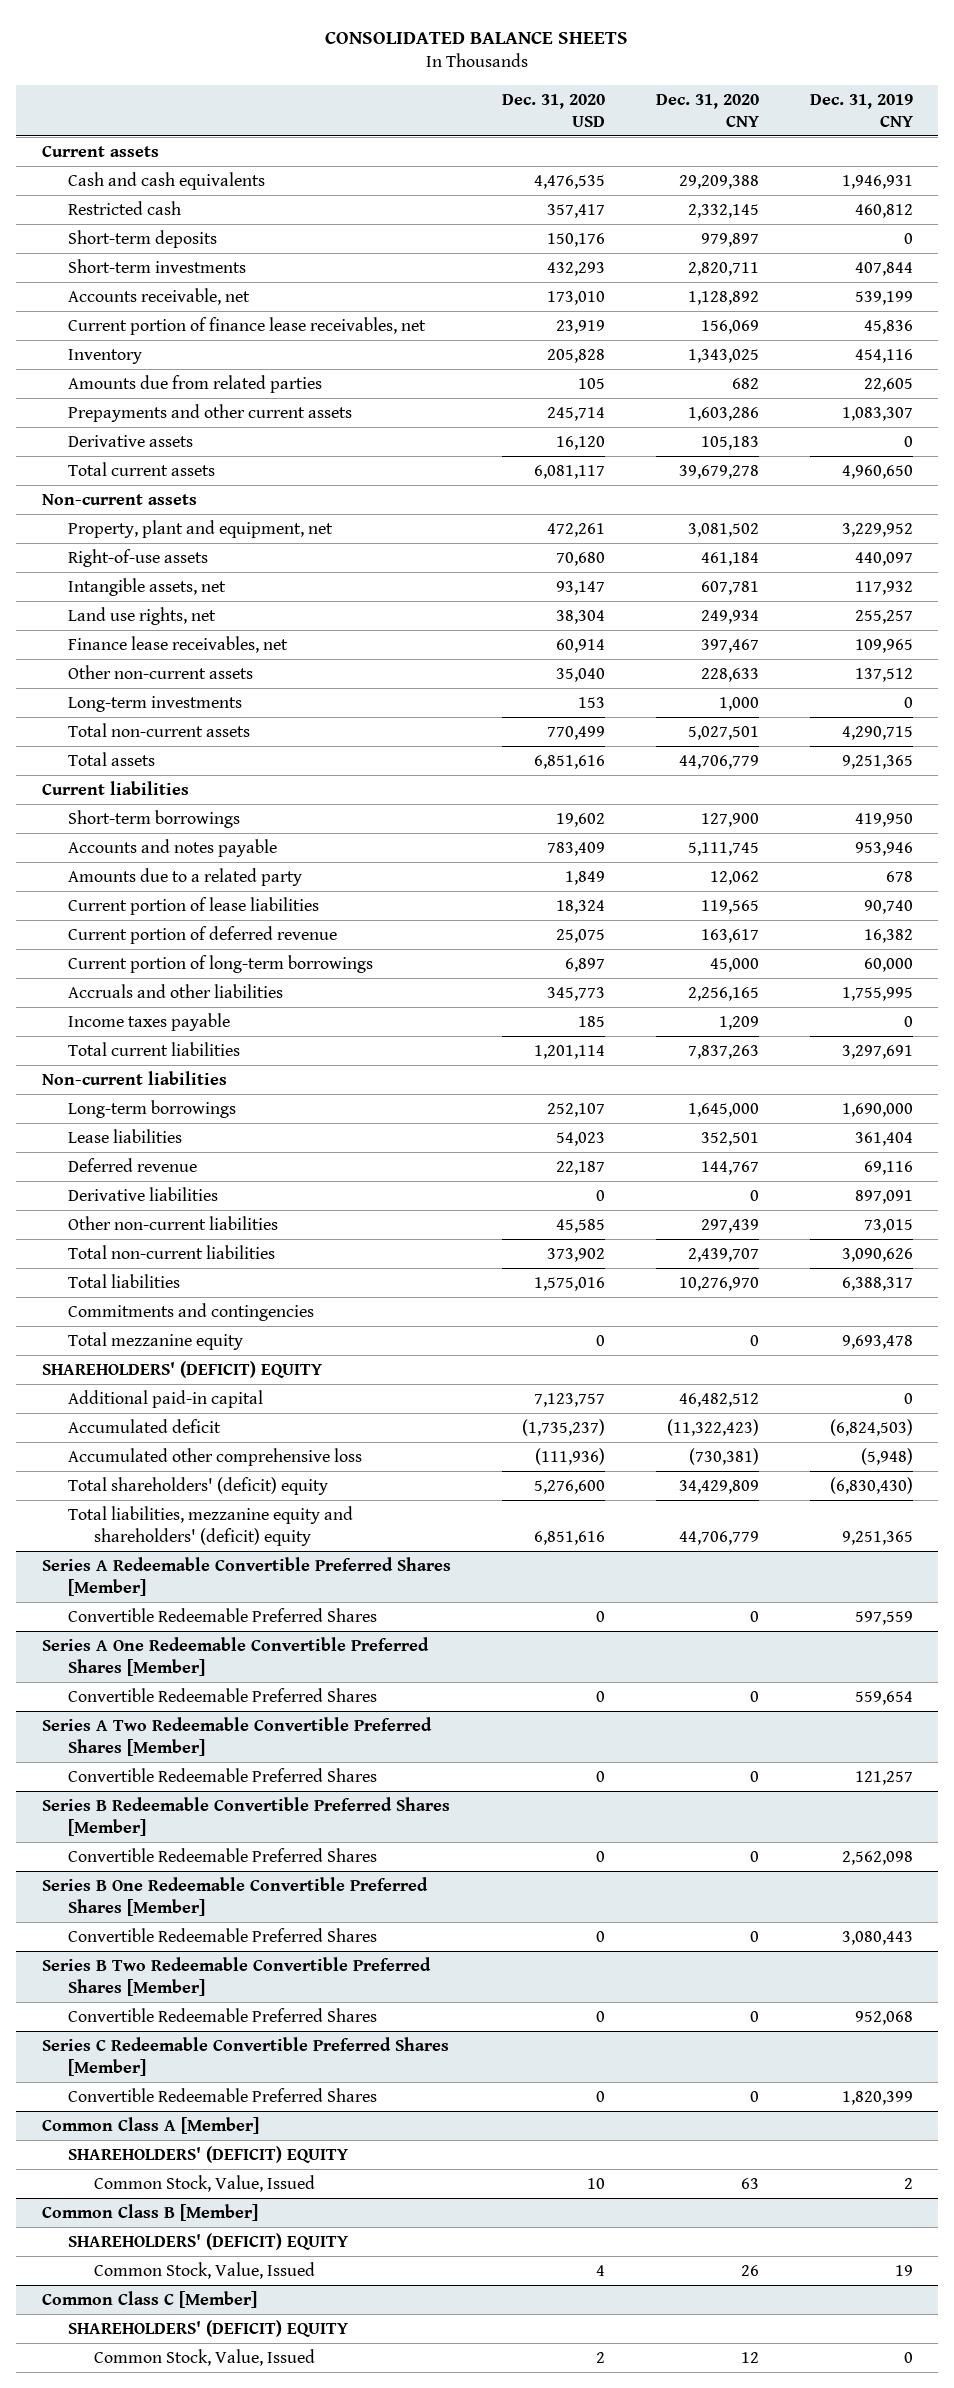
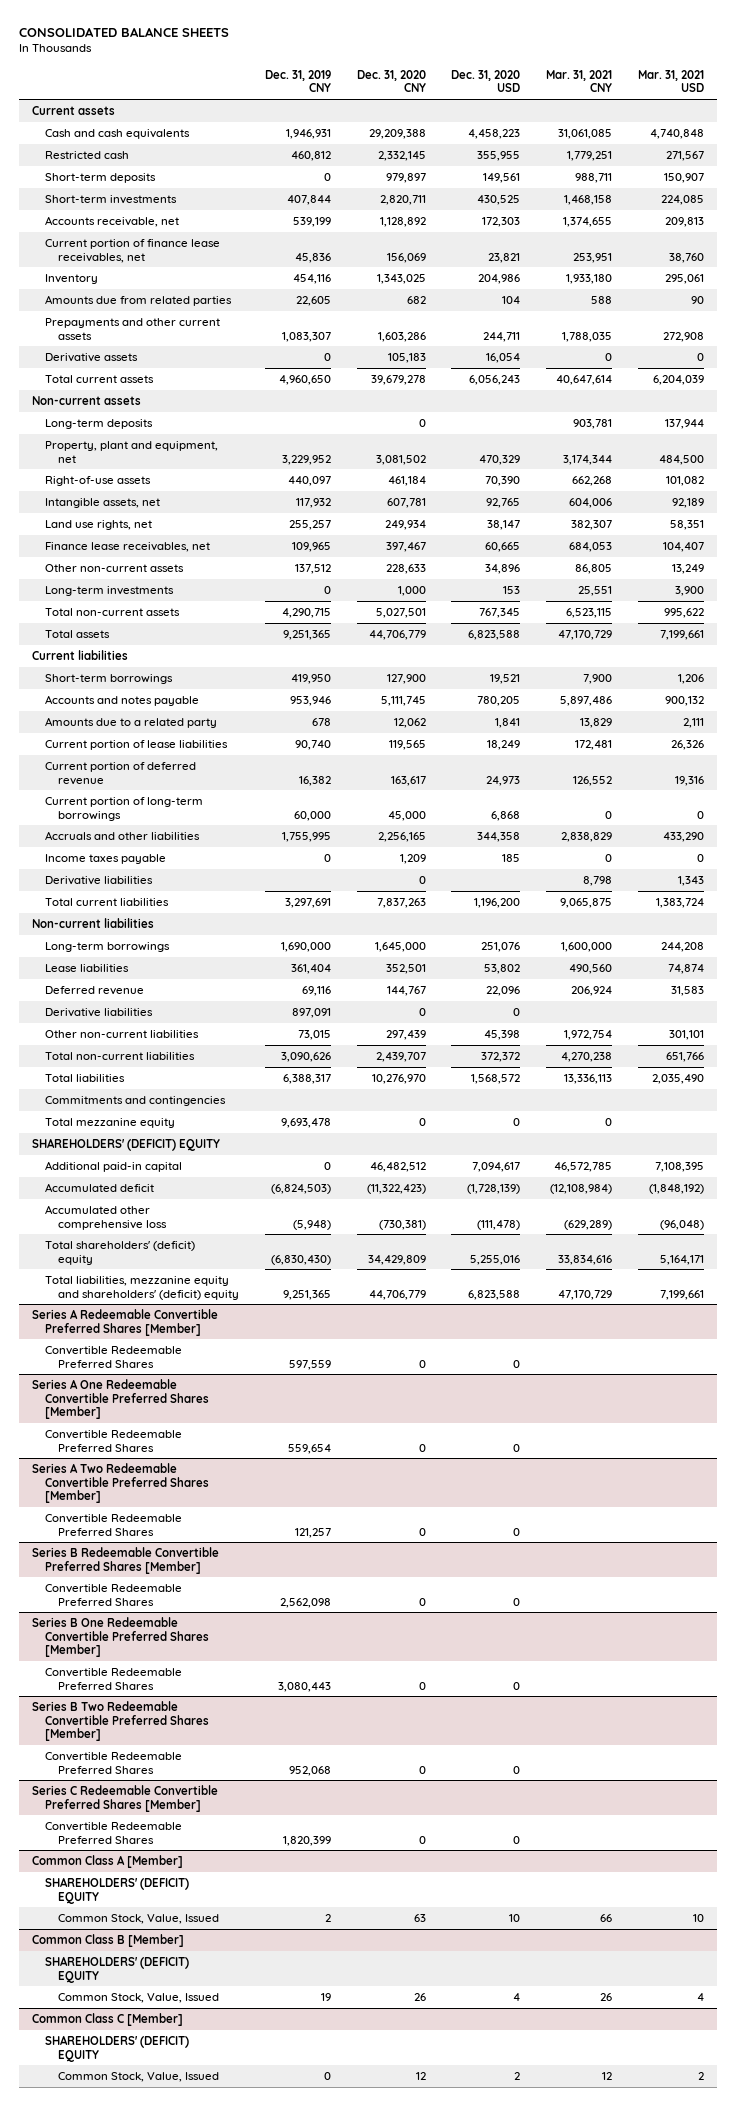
none -> [546,69,613,93] Mar. 31, 2021 CNY
none -> [637,69,704,93] Mar. 31, 2021 USD
[533,175,605,190] 4,476,535 -> [468,128,521,139] 4,458,223
[546,204,605,219] 357,417 -> [477,150,521,161] 355,955
[546,233,605,248] 150,176 -> [483,172,521,183] 149,561
[546,262,605,277] 432,293 -> [477,194,521,205] 430,525
[546,291,605,306] 173,010 -> [482,216,521,227] 172,303
[555,320,605,335] 23,919 -> [488,252,521,263] 23,821
[546,349,605,364] 205,828 -> [478,273,521,284] 204,986
[577,378,605,390] 105 -> [502,295,521,304] 104
[546,407,605,422] 245,714 -> [483,331,521,342] 244,711
[555,436,605,451] 16,120 -> [486,352,521,363] 16,054
[533,465,605,480] 6,081,117 -> [469,374,521,385] 6,056,243
none -> [45,418,154,429] Long-term deposits
[546,523,605,538] 472,261 -> [479,454,521,465] 470,329
[555,552,605,567] 70,680 -> [485,475,521,486] 70,390
[555,581,605,596] 93,147 -> [486,497,521,508] 92,765
[555,610,605,625] 38,304 -> [487,519,521,530] 38,147
[555,639,605,654] 60,914 -> [485,541,521,552] 60,665
[555,668,605,683] 35,040 -> [485,563,521,574] 34,896
[546,726,605,741] 770,499 -> [479,607,521,618] 767,345
[533,755,605,770] 6,851,616 -> [468,629,521,640] 6,823,588
[555,813,605,828] 19,602 -> [490,673,521,684] 19,521
[546,842,605,857] 783,409 -> [477,695,521,706] 780,205
[564,871,605,886] 1,849 -> [495,717,521,728] 1,841
[555,900,605,915] 18,324 -> [487,739,521,750] 18,249
[555,929,605,944] 25,075 -> [486,775,521,786] 24,973
[564,958,605,973] 6,897 -> [491,810,521,821] 6,868
[546,987,605,1002] 345,773 -> [477,831,521,842] 344,358
none -> [45,875,154,885] Derivative liabilities
[533,1045,605,1060] 1,201,114 -> [474,897,521,908] 1,196,200
[546,1103,605,1118] 252,107 -> [481,941,521,952] 251,076
[555,1132,605,1147] 54,023 -> [484,963,521,974] 53,802
[555,1161,605,1176] 22,187 -> [486,985,521,996] 22,096
[555,1219,605,1234] 45,585 -> [484,1029,521,1040] 45,398
[546,1248,605,1263] 373,902 -> [481,1051,521,1062] 372,372
[533,1277,605,1292] 1,575,016 -> [471,1073,521,1084] 1,568,572
[533,1393,605,1408] 7,123,757 -> [472,1161,521,1172] 7,094,617
[521,1419,605,1437] (1,735,237) -> [467,1183,521,1194] (1,728,139)
[534,1448,605,1466] (111,936) -> [477,1219,521,1230] (111,478)
[533,1480,605,1495] 5,276,600 -> [470,1254,521,1265] 5,255,016
[533,1530,605,1545] 6,851,616 -> [468,1289,521,1300] 6,823,588

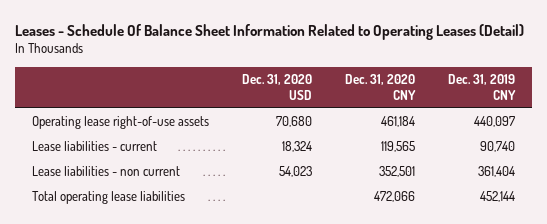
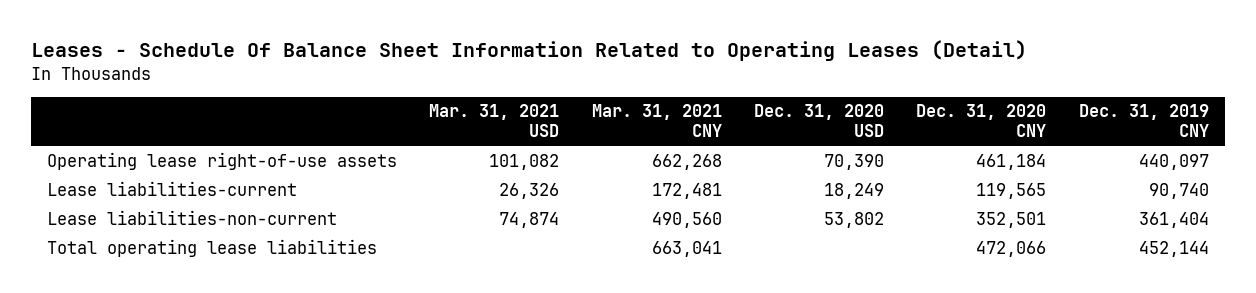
none -> [429,104,560,138] Mar. 31, 2021 USD
none -> [591,104,722,138] Mar. 31, 2021 CNY
[275,116,312,128] 70,680 -> [823,153,884,170] 70,390
[31,141,157,152] Lease liabilities - current -> [46,180,297,196] Lease liabilities-current
[281,141,312,153] 18,324 -> [823,182,884,199] 18,249
[31,166,180,177] Lease liabilities - non current -> [46,209,337,225] Lease liabilities-non-current
[278,166,312,178] 54,023 -> [823,211,884,228] 53,802

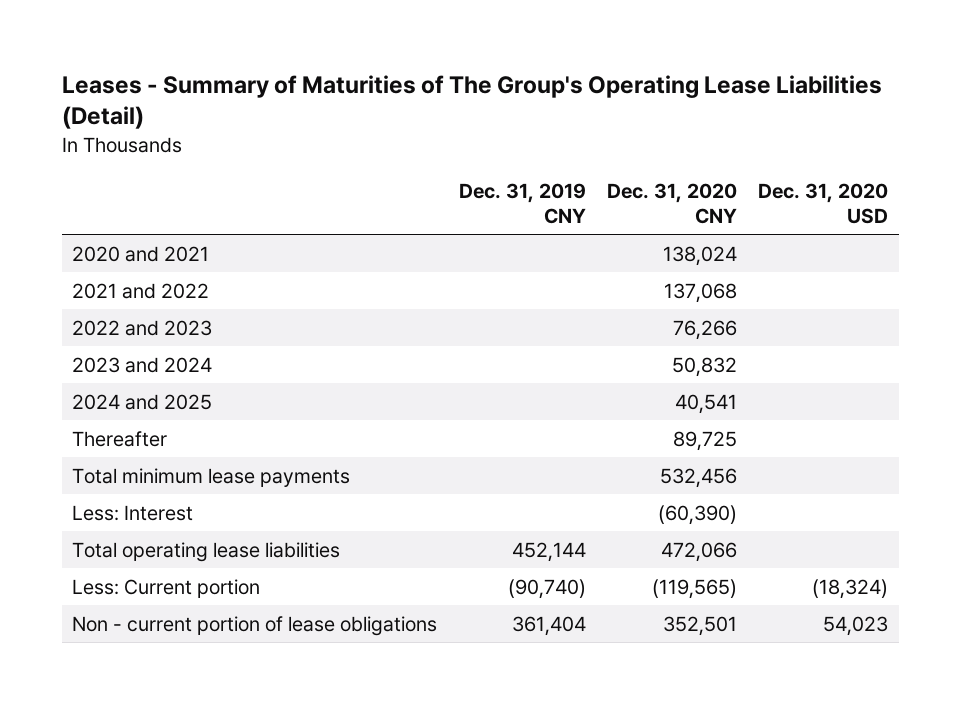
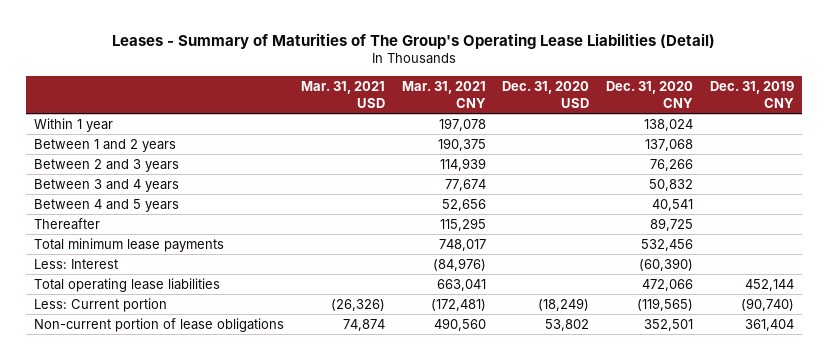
none -> [300,80,385,108] Mar. 31, 2021 USD
none -> [401,80,486,108] Mar. 31, 2021 CNY
[72,245,210,262] 2020 and 2021 -> [34,117,114,132] Within 1 year
[72,282,210,299] 2021 and 2022 -> [34,138,177,152] Between 1 and 2 years
[72,319,213,336] 2022 and 2023 -> [34,158,180,172] Between 2 and 3 years
[72,356,213,373] 2023 and 2024 -> [34,178,180,192] Between 3 and 4 years
[72,393,213,410] 2024 and 2025 -> [34,198,180,212] Between 4 and 5 years
[812,578,889,599] (18,324) -> [538,297,590,311] (18,249)
[72,615,438,636] Non - current portion of lease obligations -> [34,317,285,332] Non-current portion of lease obligations
[823,615,889,636] 54,023 -> [545,318,590,331] 53,802

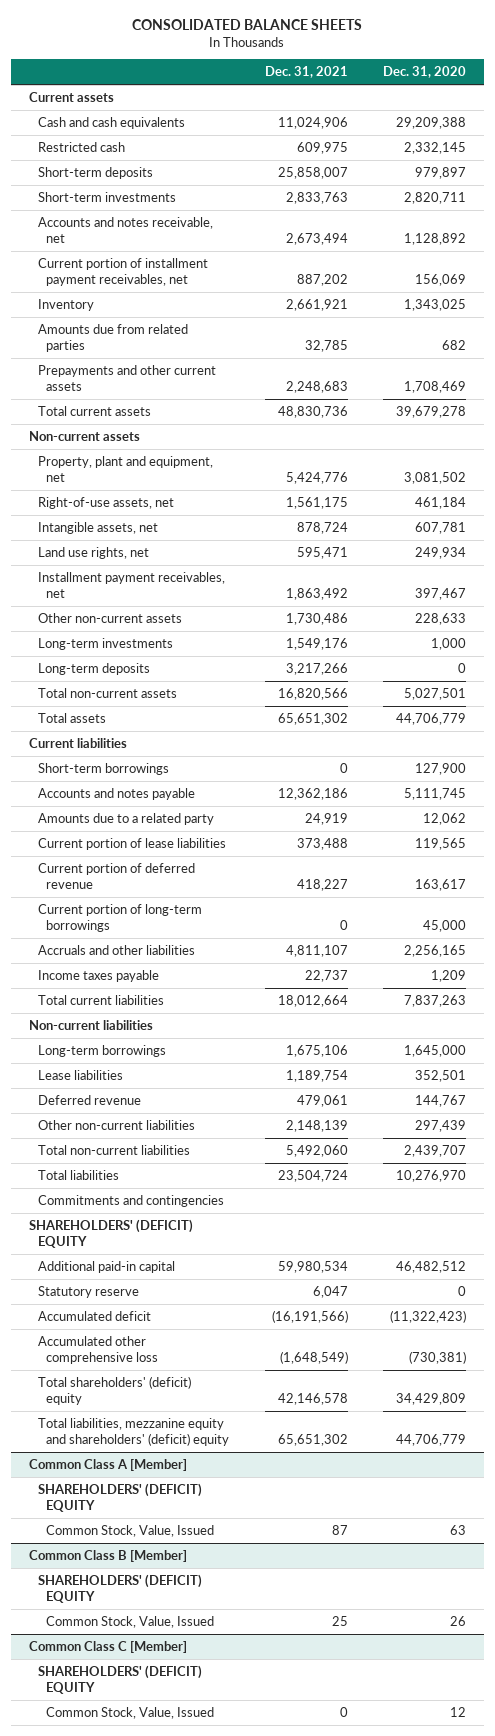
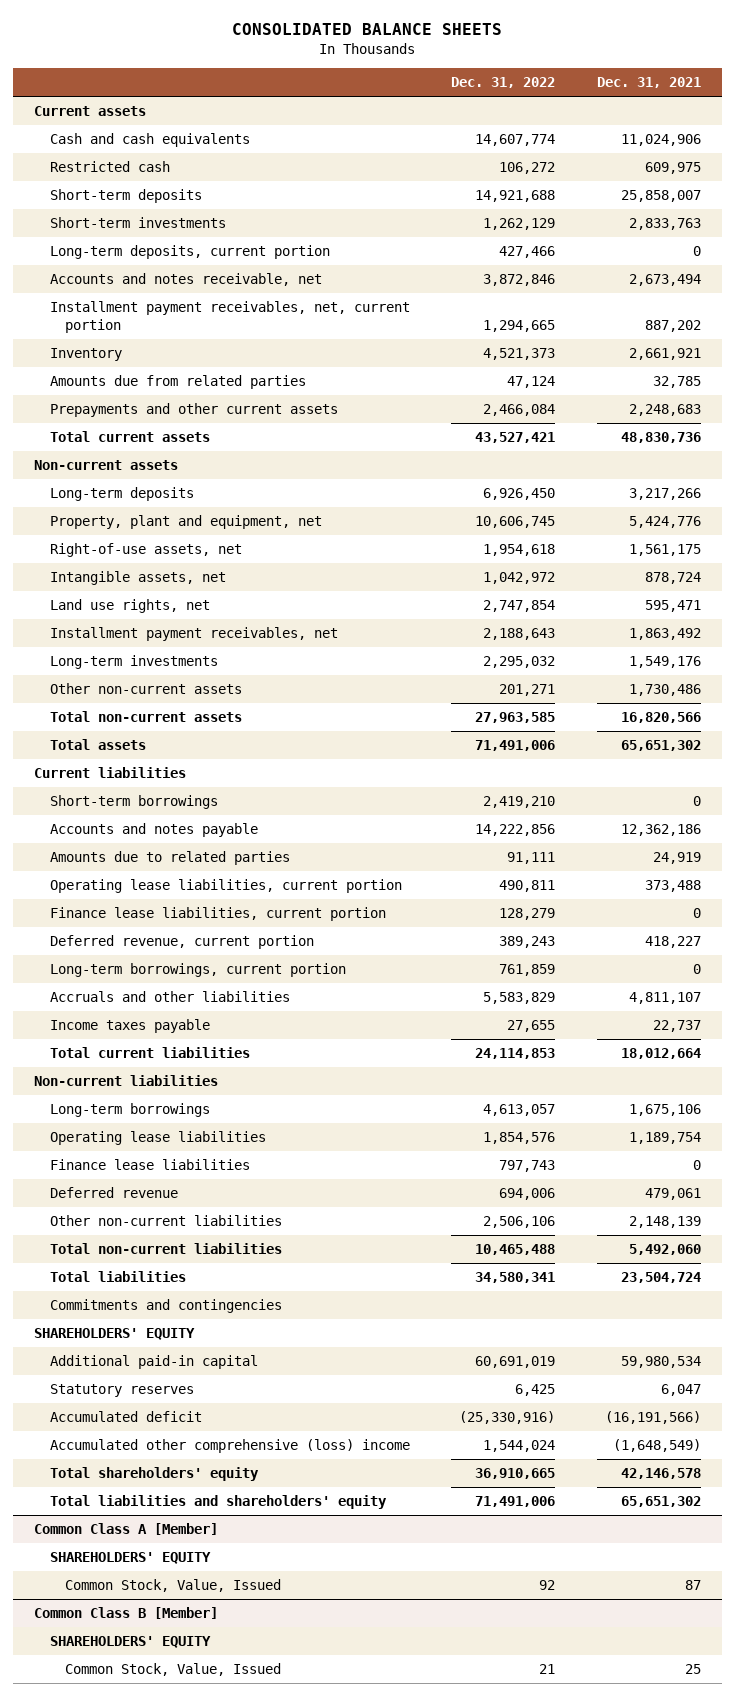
[382,66,466,79] Dec. 31, 2020 -> none
none -> [451,77,556,89] Dec. 31, 2022
none -> [49,245,330,260] Long-term deposits, current portion
[37,257,208,286] Current portion of installment payment receivables, net -> [49,301,410,334] Installment payment receivables, net, current portion
[37,662,150,675] Long-term deposits -> [49,487,194,502] Long-term deposits
[37,612,182,623] Other non-current assets -> [49,683,242,695] Other non-current assets
[37,812,214,825] Amounts due to a related party -> [49,851,290,866] Amounts due to related parties
[37,837,226,850] Current portion of lease liabilities -> [49,879,402,894] Operating lease liabilities, current portion
none -> [49,907,386,922] Finance lease liabilities, current portion
[37,862,195,889] Current portion of deferred revenue -> [49,935,314,950] Deferred revenue, current portion
[37,903,202,932] Current portion of long-term borrowings -> [49,963,346,978] Long-term borrowings, current portion
[37,1069,123,1080] Lease liabilities -> [49,1131,266,1146] Operating lease liabilities
none -> [49,1159,250,1171] Finance lease liabilities
[28,1218,193,1248] SHAREHOLDERS' (DEFICIT) EQUITY -> [33,1328,195,1341] SHAREHOLDERS' EQUITY
[37,1285,139,1298] Statutory reserve -> [49,1384,194,1398] Statutory reserves
[37,1335,159,1364] Accumulated other comprehensive loss -> [49,1439,410,1454] Accumulated other comprehensive (loss) income
[37,1375,191,1405] Total shareholders' (deficit) equity -> [49,1467,259,1482] Total shareholders' equity
[37,1417,230,1446] Total liabilities, mezzanine equity and shareholders' (deficit) equity -> [49,1495,387,1510] Total liabilities and shareholders' equity
[37,1482,202,1512] SHAREHOLDERS' (DEFICIT) EQUITY -> [49,1552,211,1565] SHAREHOLDERS' EQUITY
[37,1573,202,1603] SHAREHOLDERS' (DEFICIT) EQUITY -> [49,1636,211,1649] SHAREHOLDERS' EQUITY
[28,1640,187,1653] Common Class C [Member] -> none
[37,1664,202,1694] SHAREHOLDERS' (DEFICIT) EQUITY -> none
[46,1706,215,1719] Common Stock, Value, Issued -> none

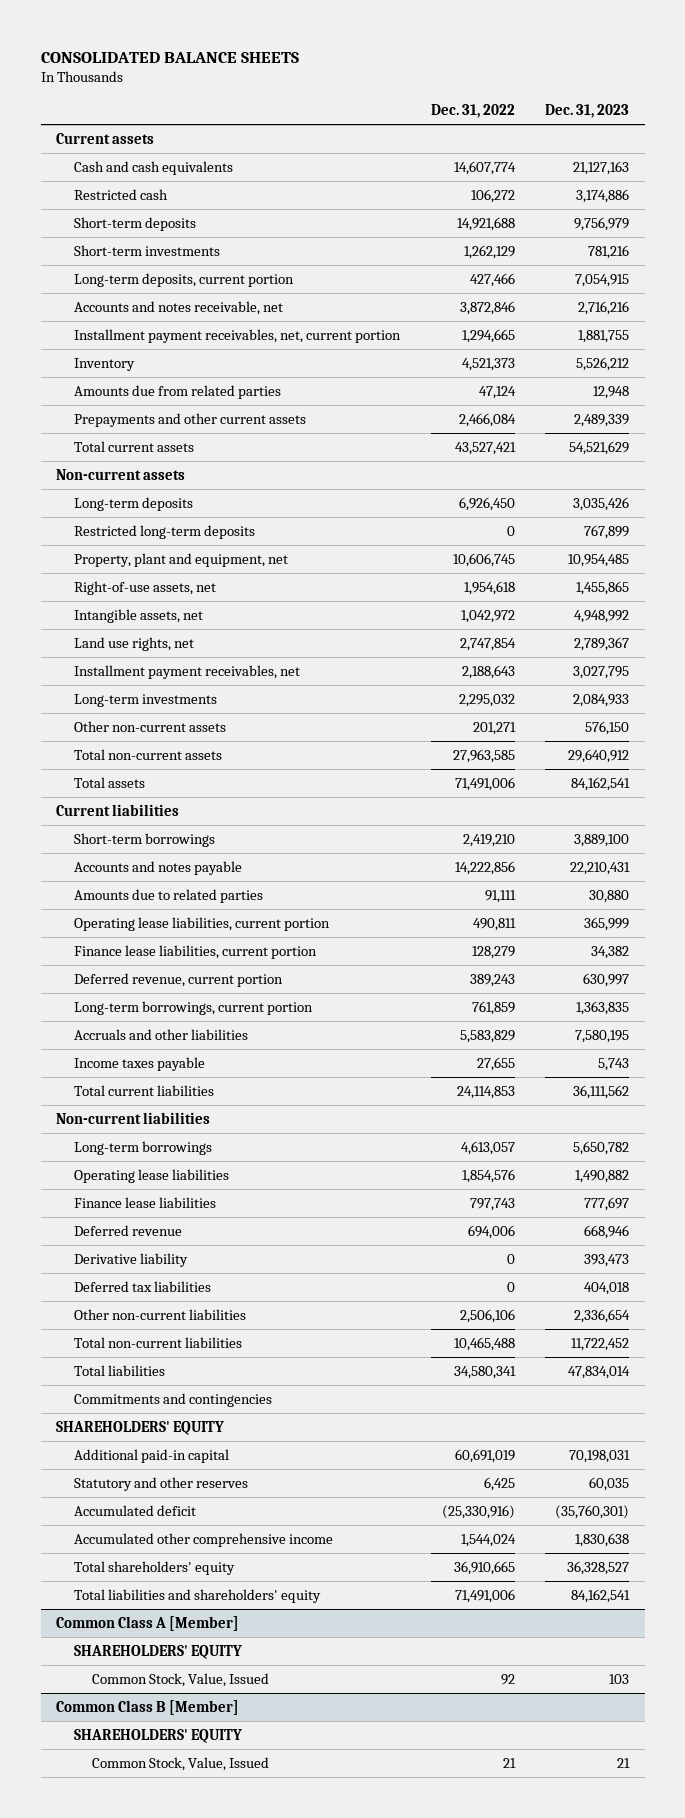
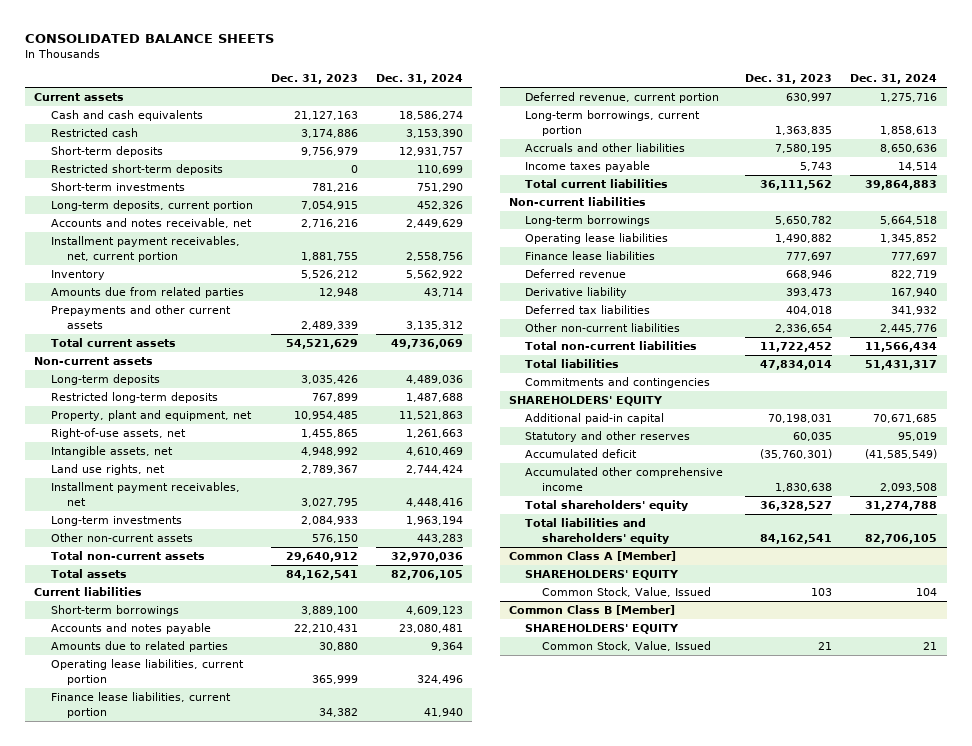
[430,104,515,119] Dec. 31, 2022 -> none
none -> [375,74,463,85] Dec. 31, 2024
none -> [50,164,223,176] Restricted short-term deposits

